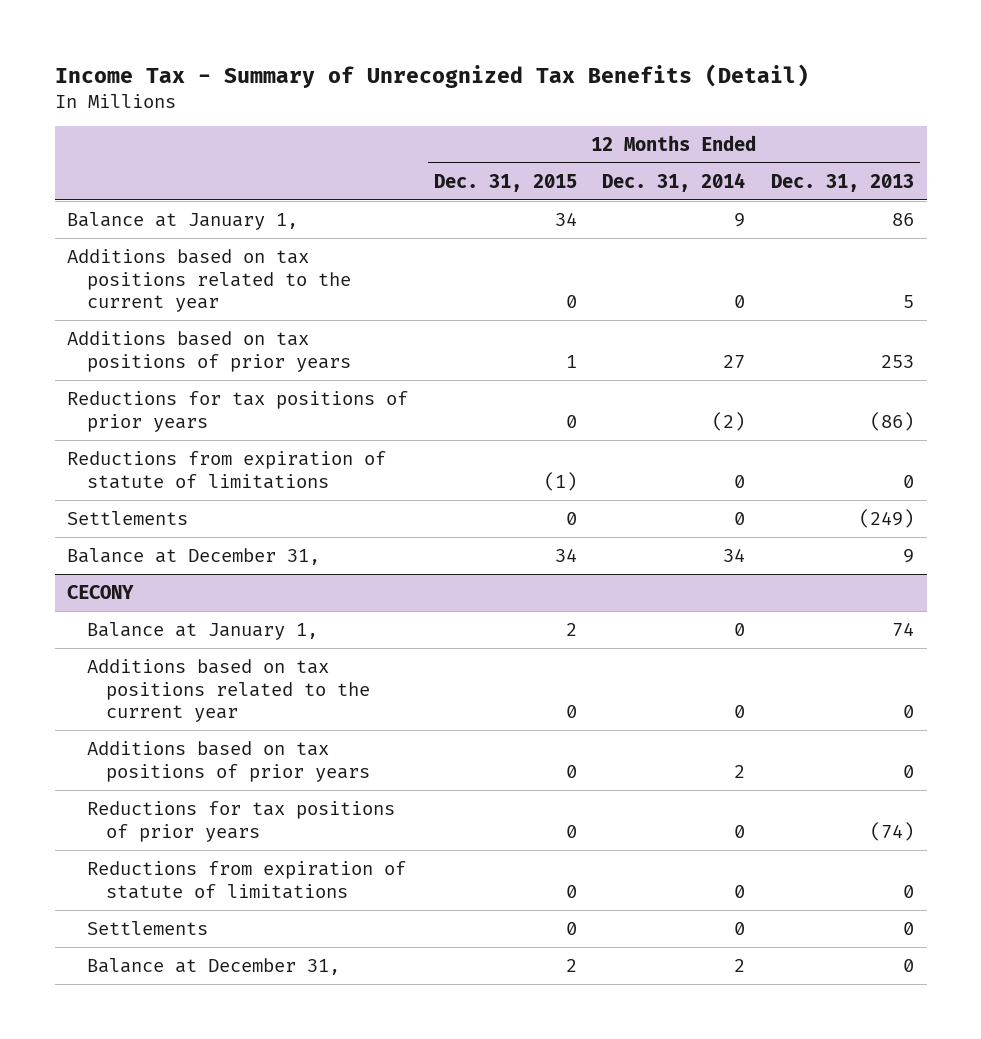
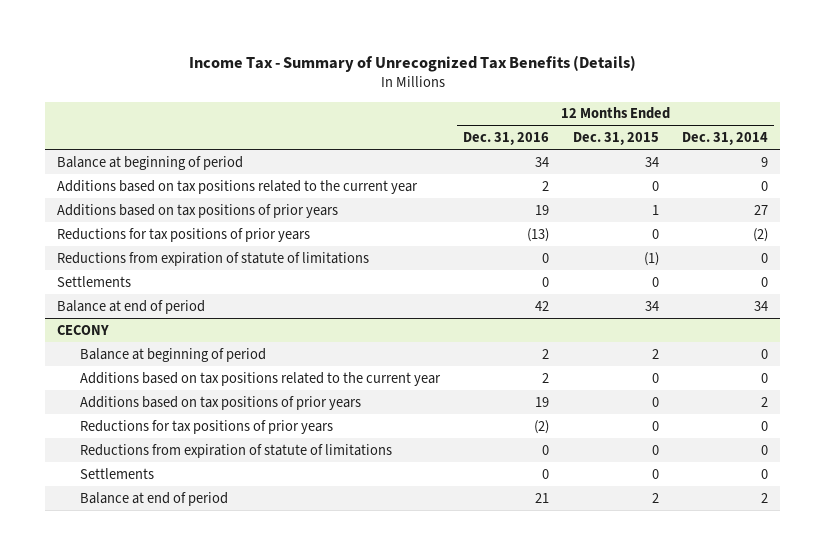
[54,64,809,89] Income Tax - Summary of Unrecognized Tax Benefits (Detail) -> [188,54,636,72] Income Tax - Summary of Unrecognized Tax Benefits (Details)
[770,173,914,192] Dec. 31, 2013 -> none
none -> [463,131,550,145] Dec. 31, 2016
[67,211,299,230] Balance at January 1, -> [57,155,244,170] Balance at beginning of period
[67,547,321,565] Balance at December 31, -> [57,299,206,314] Balance at end of period
[86,621,318,640] Balance at January 1, -> [79,347,266,362] Balance at beginning of period
[86,957,340,975] Balance at December 31, -> [79,491,228,506] Balance at end of period

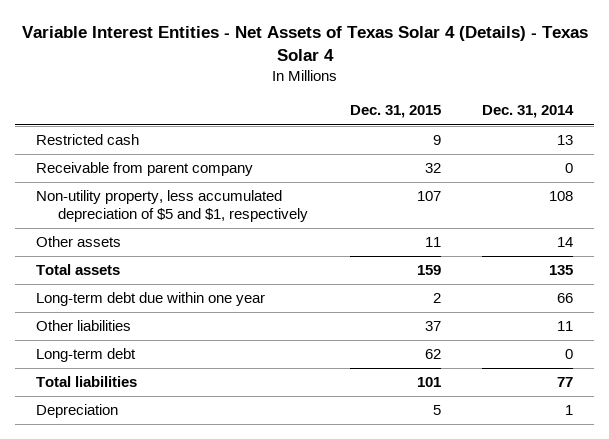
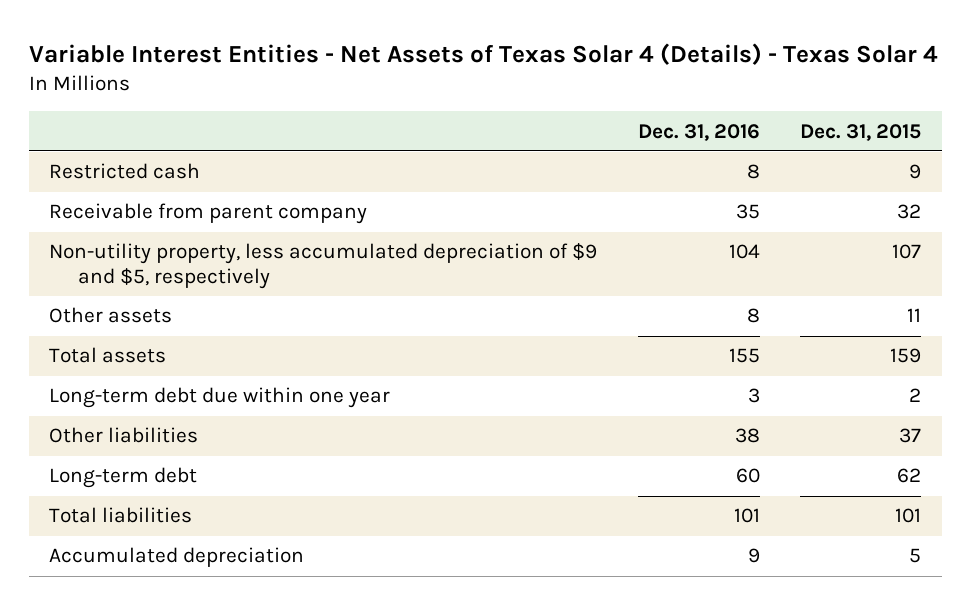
[482,105,575,119] Dec. 31, 2014 -> none
none -> [637,123,760,141] Dec. 31, 2016
[35,190,309,222] Non-utility property, less accumulated depreciation of $5 and $1, respectively -> [49,243,598,290] Non-utility property, less accumulated depreciation of $9 and $5, respectively
[35,404,118,419] Depreciation -> [49,547,305,568] Accumulated depreciation

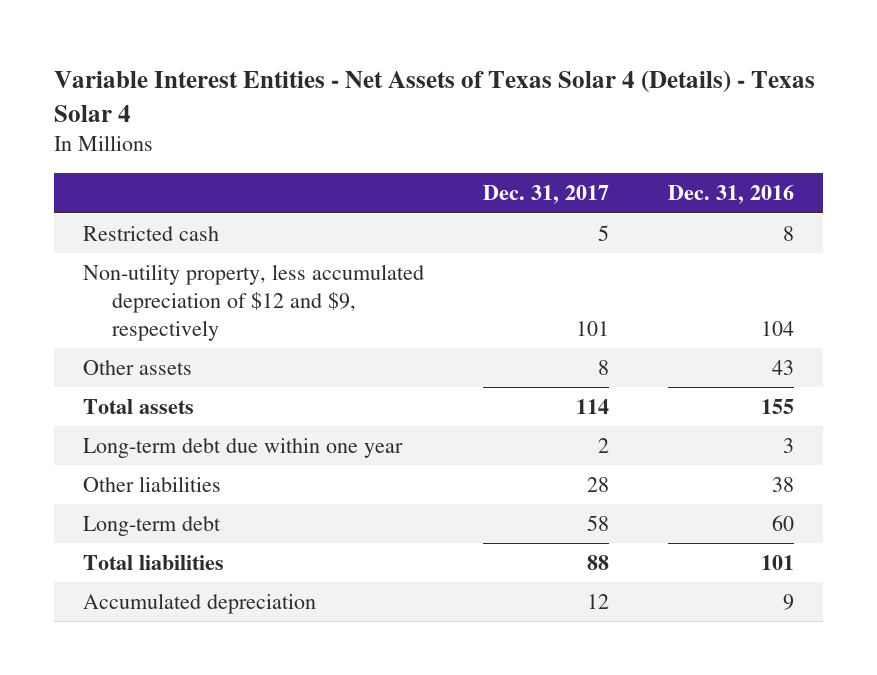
[800,123,922,141] Dec. 31, 2015 -> none
none -> [483,185,610,205] Dec. 31, 2017
[49,203,368,225] Receivable from parent company -> none
[49,243,598,290] Non-utility property, less accumulated depreciation of $9 and $5, respectively -> [83,263,425,341] Non-utility property, less accumulated depreciation of $12 and $9, respectively
[746,308,760,324] 8 -> [771,359,794,375] 43

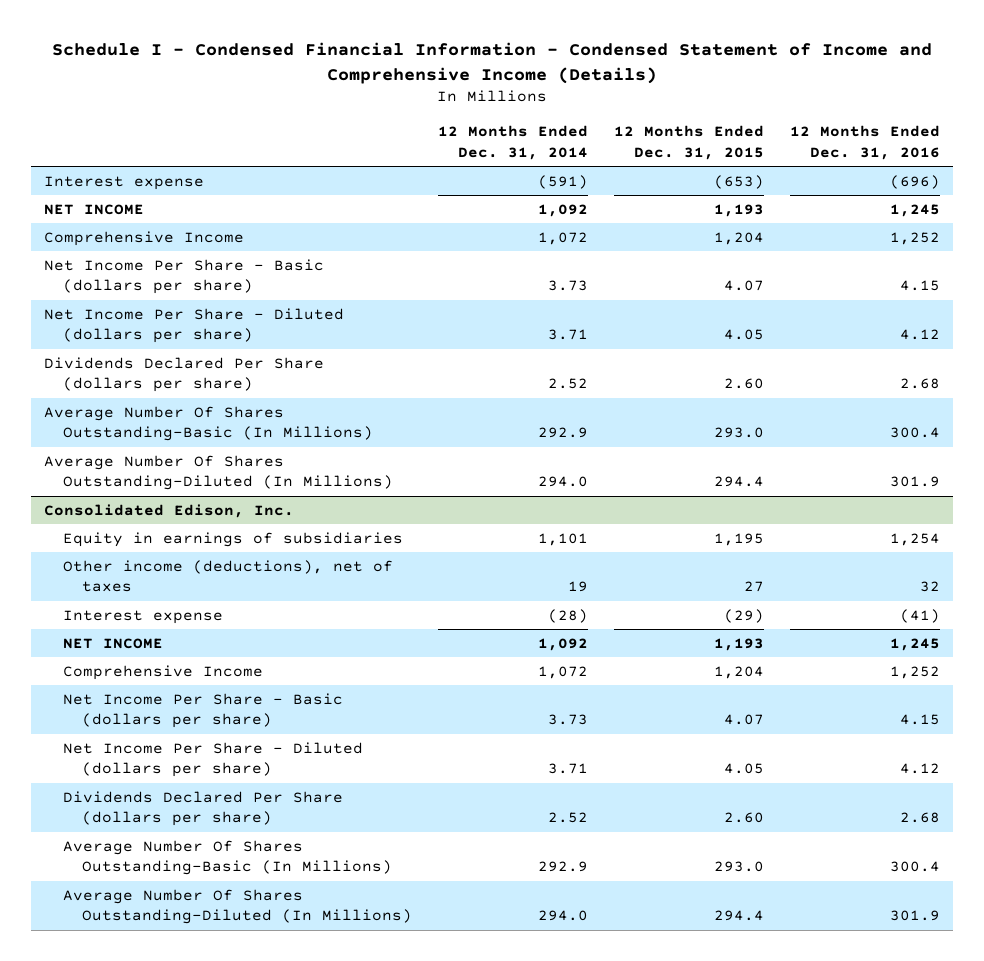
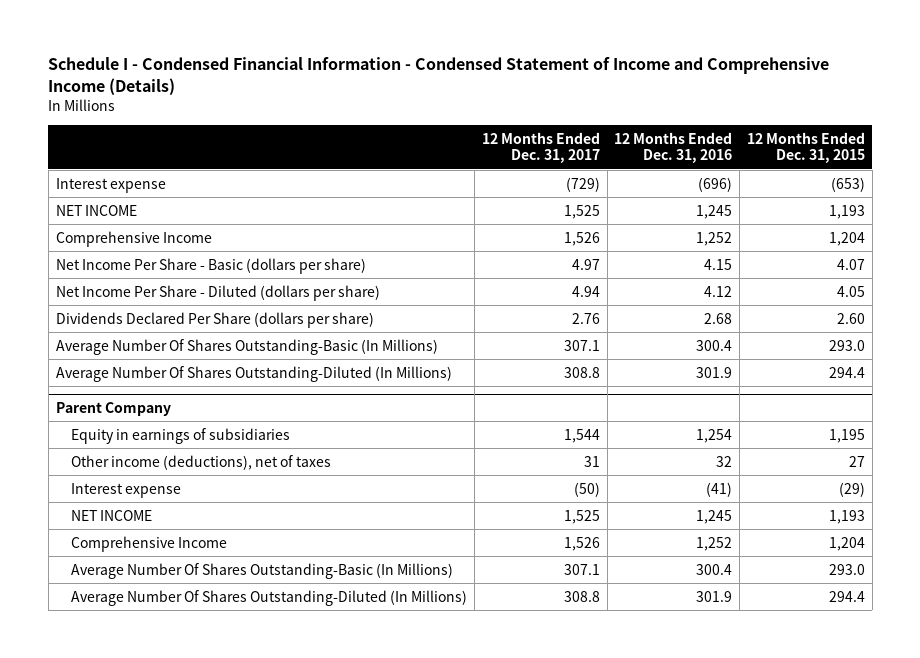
[437,125,588,160] 12 Months Ended Dec. 31, 2014 -> none
none -> [481,131,600,164] 12 Months Ended Dec. 31, 2017
[43,503,294,518] Consolidated Edison, Inc. -> none
none -> [55,401,171,416] Parent Company
[62,692,343,729] Net Income Per Share - Basic (dollars per share) -> none
[62,741,363,778] Net Income Per Share - Diluted (dollars per share) -> none
[62,790,343,827] Dividends Declared Per Share (dollars per share) -> none

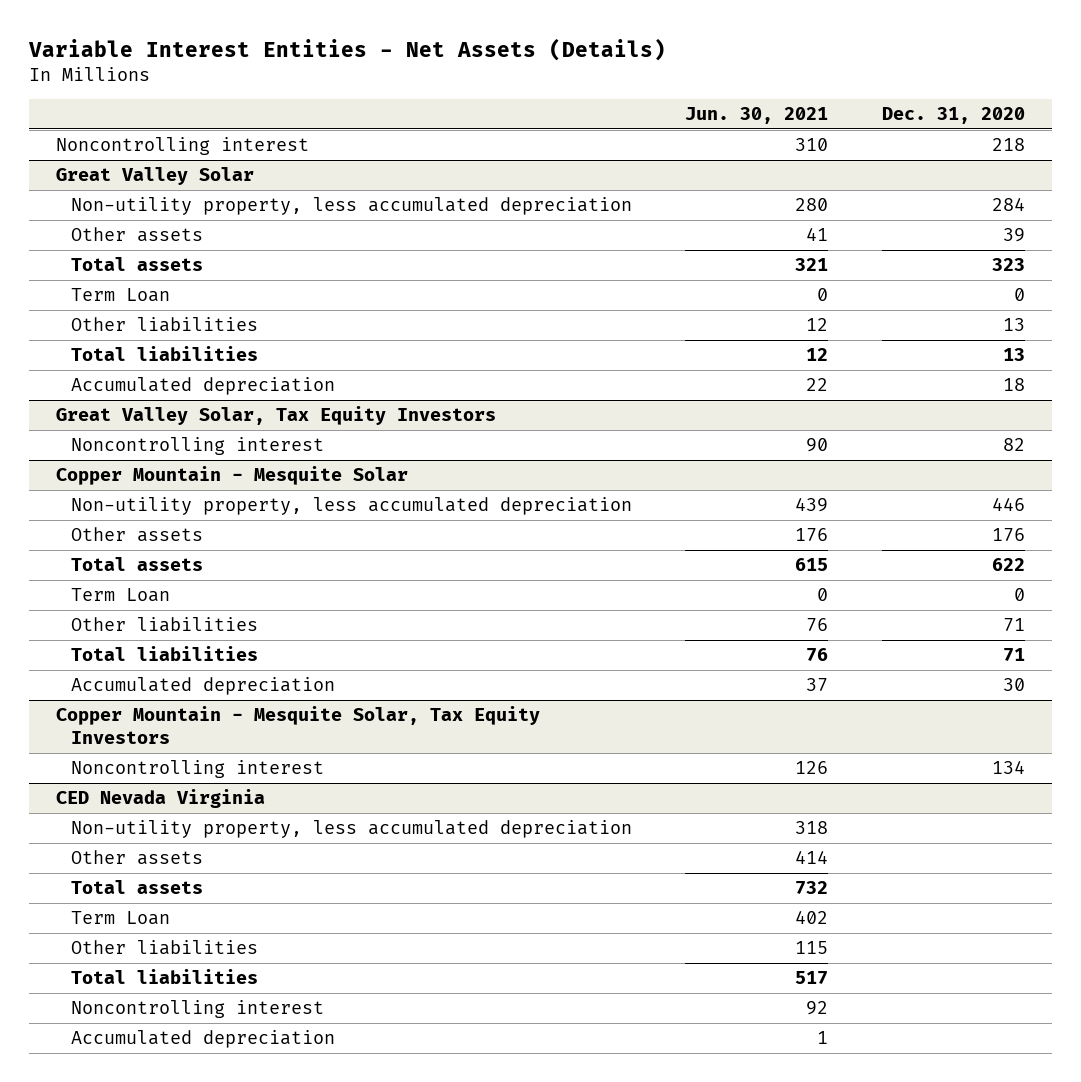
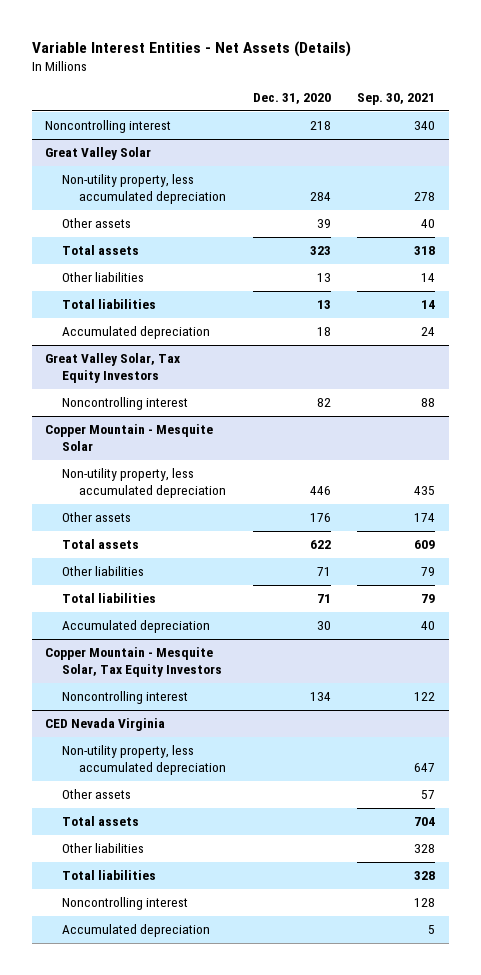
[685,107,829,125] Jun. 30, 2021 -> none
none -> [357,93,436,106] Sep. 30, 2021
[70,288,170,303] Term Loan -> none
[70,588,170,603] Term Loan -> none
[70,911,170,926] Term Loan -> none

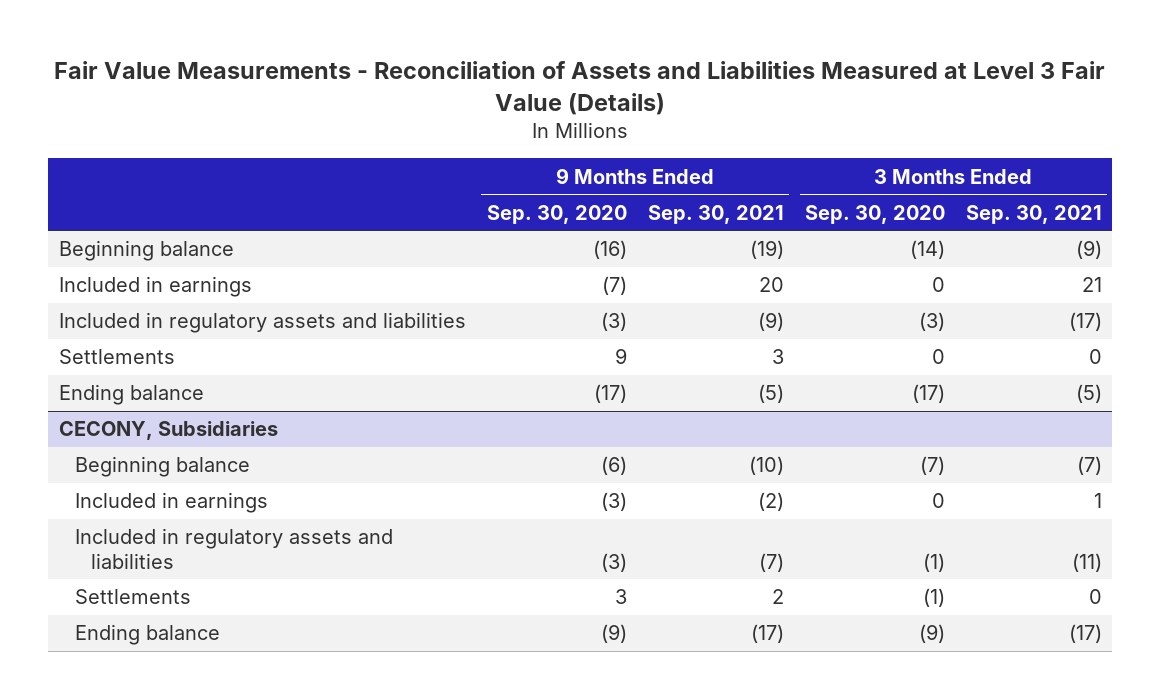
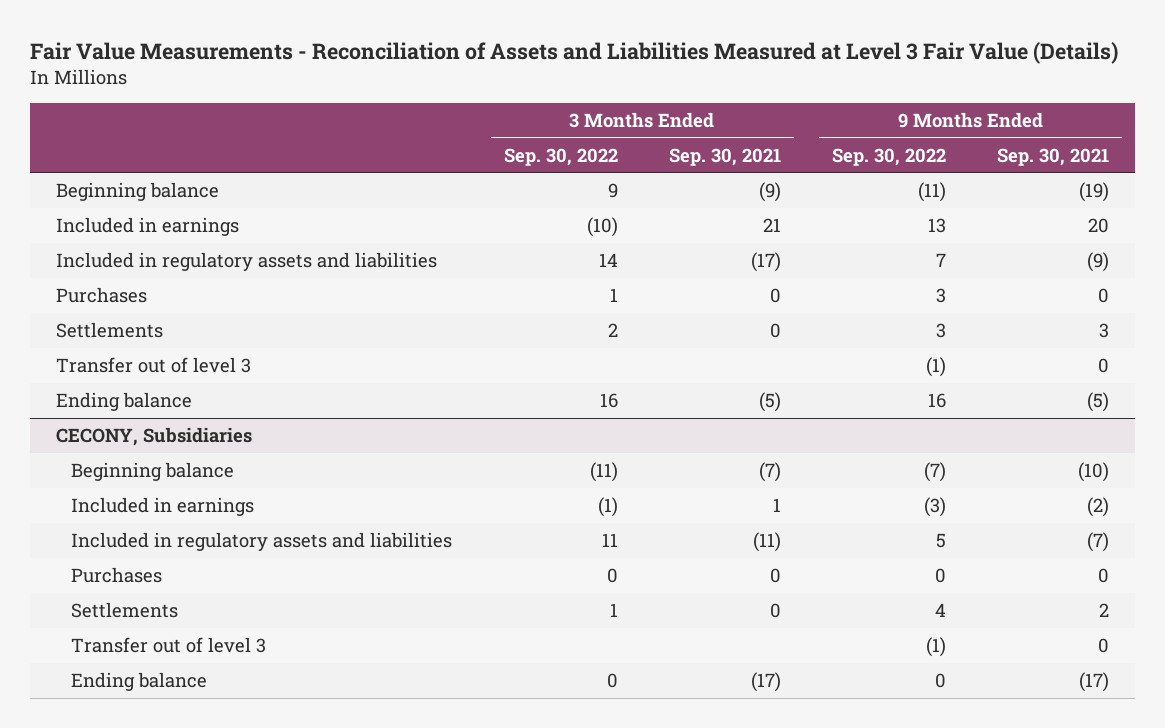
[486,204,627,224] Sep. 30, 2020 -> none
[804,204,945,224] Sep. 30, 2020 -> none
none -> [503,147,618,166] Sep. 30, 2022
none -> [832,147,947,166] Sep. 30, 2022
none -> [55,287,147,304] Purchases
none -> [55,357,251,374] Transfer out of level 3
none -> [71,567,163,584] Purchases
none -> [71,637,267,654] Transfer out of level 3

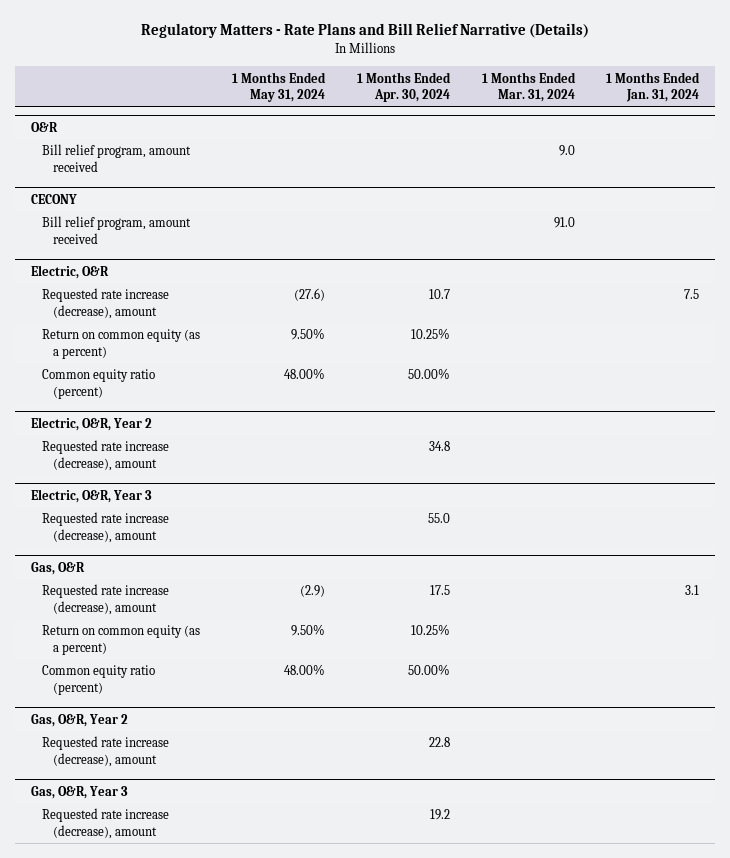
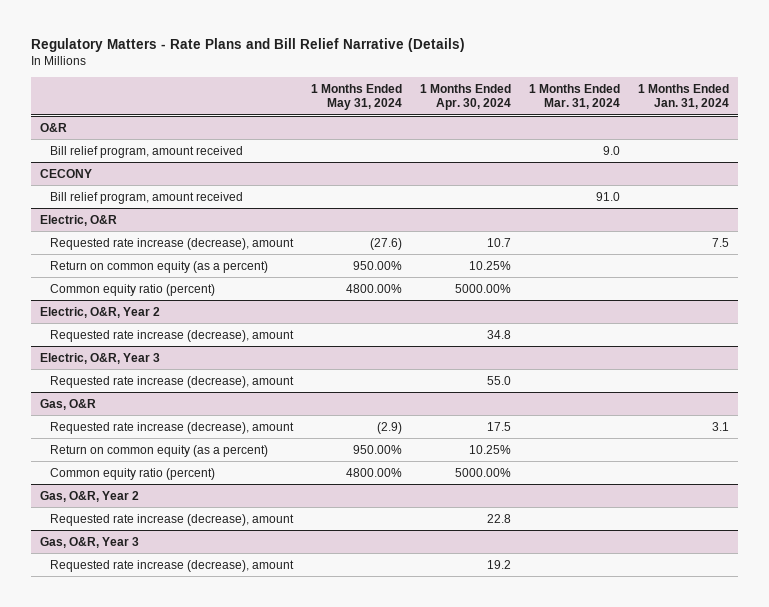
[290,328,325,341] 9.50% -> [352,260,402,270] 950.00%
[283,368,325,380] 48.00% -> [345,283,402,293] 4800.00%
[407,368,450,380] 50.00% -> [454,283,511,293] 5000.00%
[290,624,325,637] 9.50% -> [352,444,402,454] 950.00%
[283,664,325,676] 48.00% -> [345,467,402,477] 4800.00%
[407,664,450,676] 50.00% -> [454,467,511,477] 5000.00%

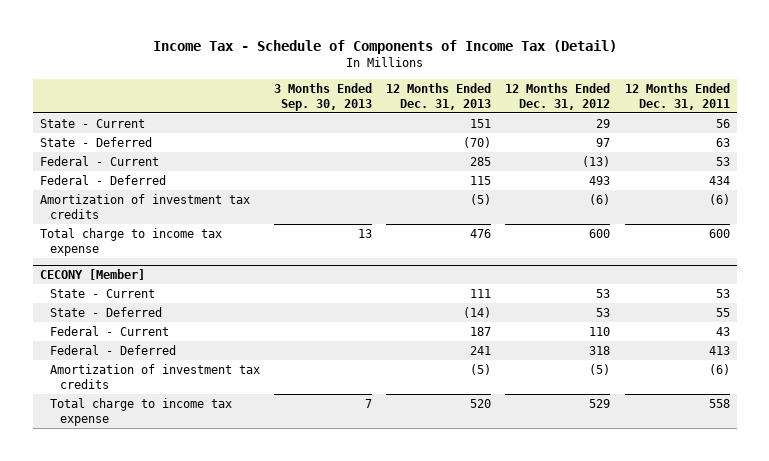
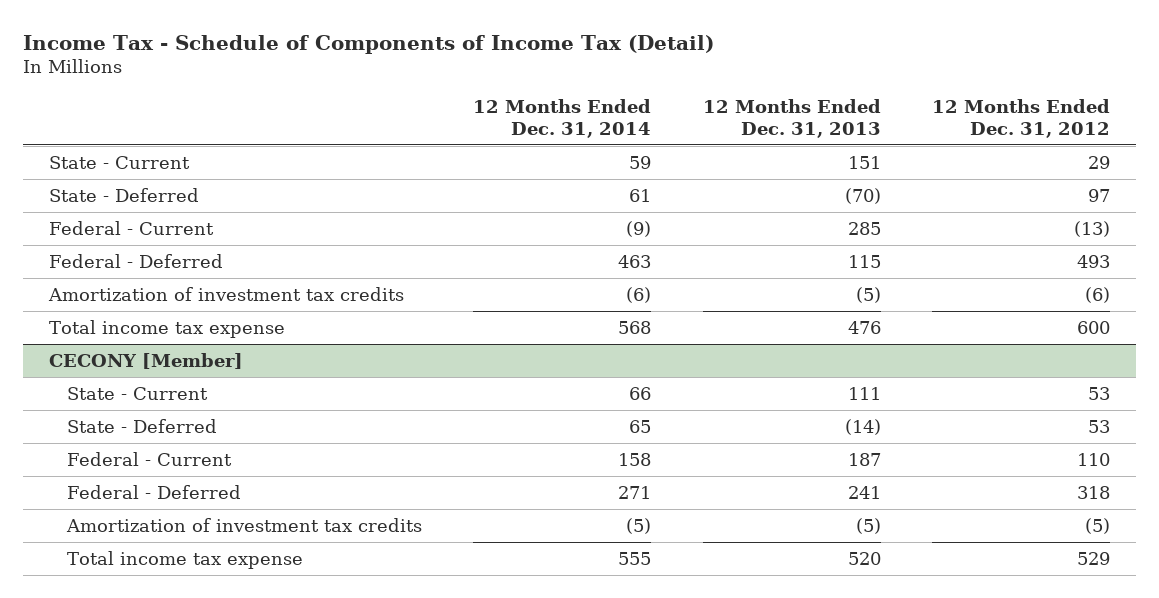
[274,82,373,111] 3 Months Ended Sep. 30, 2013 -> none
[624,82,730,110] 12 Months Ended Dec. 31, 2011 -> none
none -> [473,99,652,138] 12 Months Ended Dec. 31, 2014
[39,227,222,256] Total charge to income tax expense -> [48,319,285,338] Total income tax expense
[50,397,233,426] Total charge to income tax expense -> [67,550,304,569] Total income tax expense

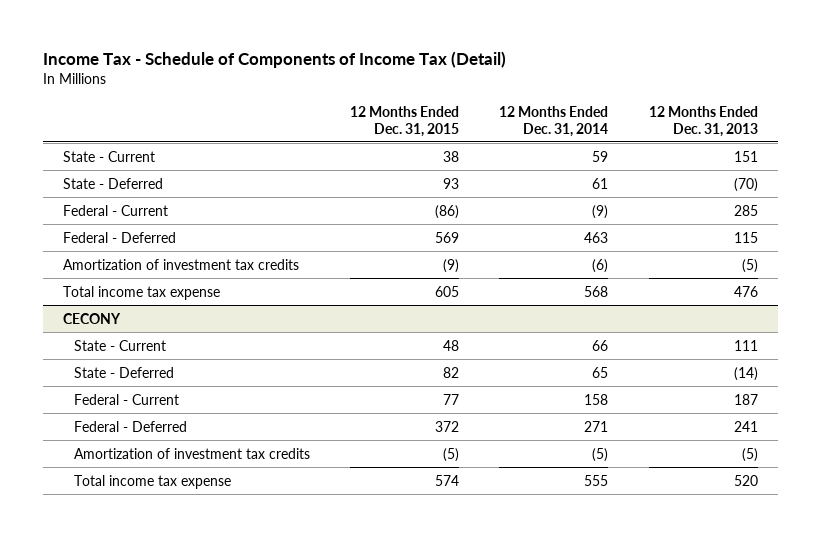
[932,99,1111,138] 12 Months Ended Dec. 31, 2012 -> none
none -> [350,105,460,137] 12 Months Ended Dec. 31, 2015
[48,352,243,369] CECONY [Member] -> [62,312,121,324] CECONY

